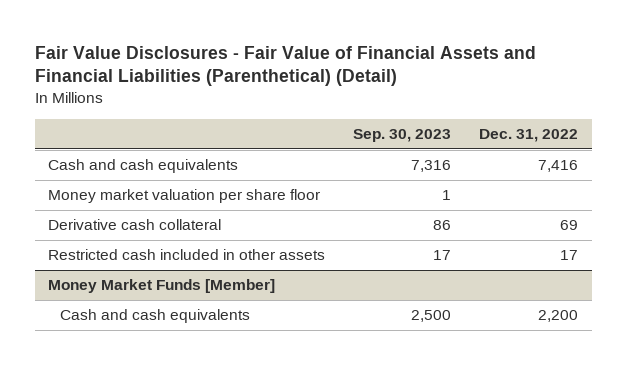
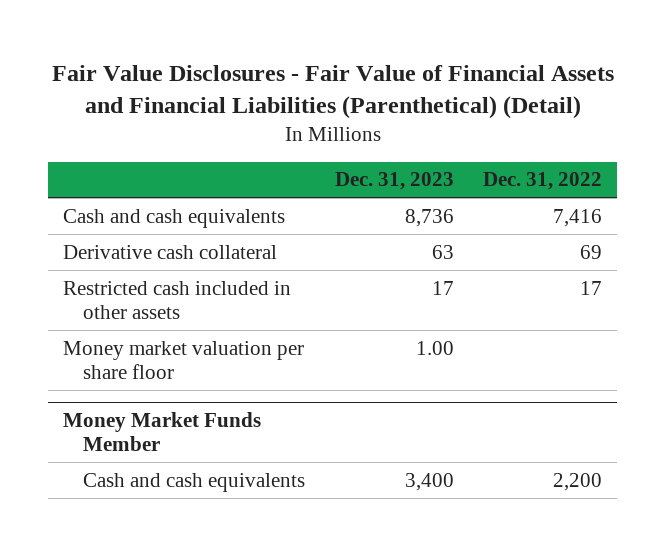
[353,128,452,142] Sep. 30, 2023 -> none
none -> [334,172,454,191] Dec. 31, 2023
[48,189,321,204] Money market valuation per share floor -> [63,340,305,379] Money market valuation per share floor
[48,279,276,294] Money Market Funds [Member] -> [63,411,262,451] Money Market Funds Member

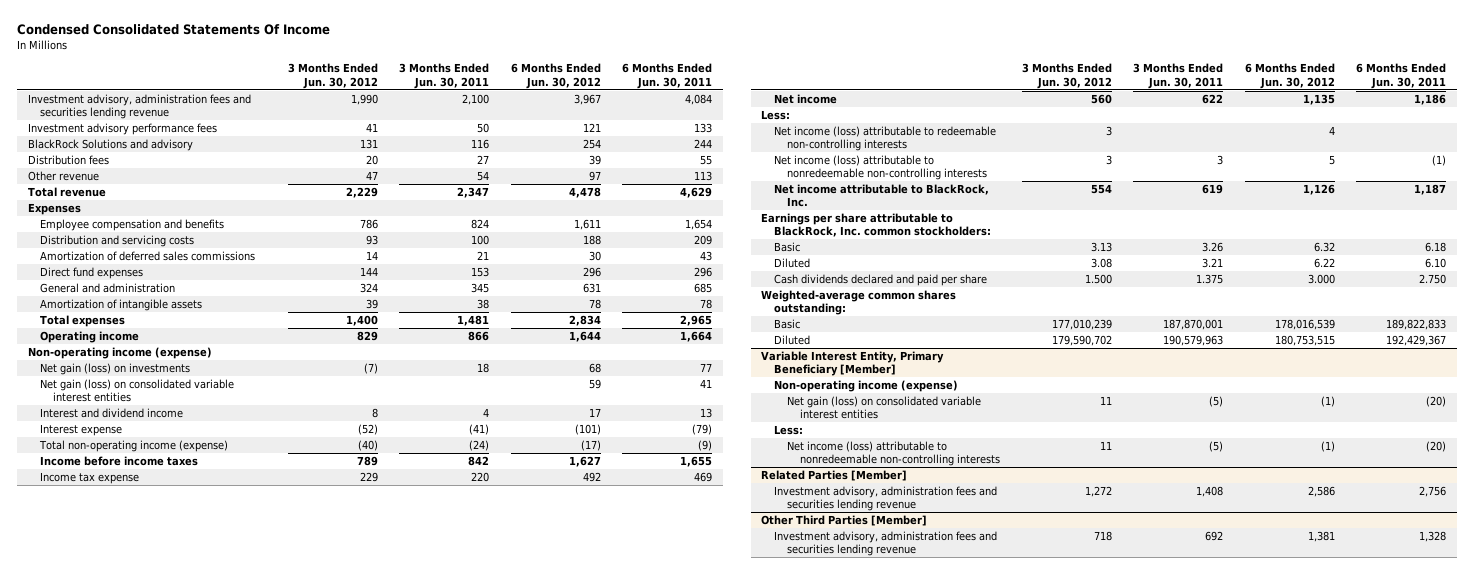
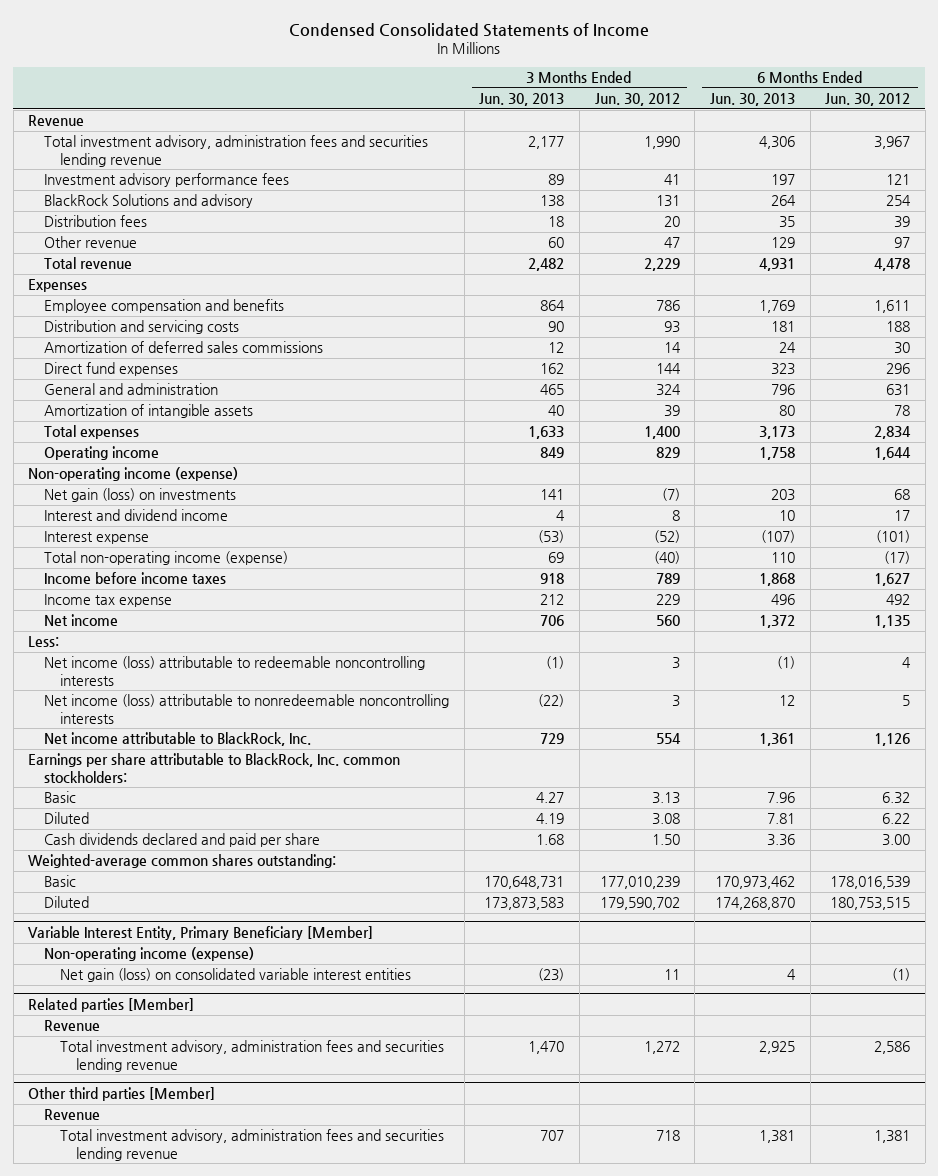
[16,24,330,36] Condensed Consolidated Statements Of Income -> [289,22,650,37] Condensed Consolidated Statements of Income
[399,63,490,89] 3 Months Ended Jun. 30, 2011 -> none
[622,63,713,89] 6 Months Ended Jun. 30, 2011 -> none
none -> [479,93,565,107] Jun. 30, 2013
none -> [709,93,795,107] Jun. 30, 2013
none -> [28,115,85,127] Revenue
[27,94,251,120] Investment advisory, administration fees and securities lending revenue -> [44,135,429,167] Total investment advisory, administration fees and securities lending revenue
[40,379,235,403] Net gain (loss) on consolidated variable interest entities -> none
[774,126,997,152] Net income (loss) attributable to redeemable non-controlling interests -> [44,656,426,686] Net income (loss) attributable to redeemable noncontrolling interests
[774,155,988,181] Net income (loss) attributable to nonredeemable non-controlling interests -> [44,694,450,724] Net income (loss) attributable to nonredeemable noncontrolling interests
[1084,274,1112,285] 1.500 -> [651,834,680,846] 1.50
[1307,274,1335,285] 3.000 -> [882,834,911,847] 3.00
[774,425,804,436] Less: -> none
[787,441,1001,467] Net income (loss) attributable to nonredeemable non-controlling interests -> none
[761,470,908,482] Related Parties [Member] -> [28,998,195,1013] Related parties [Member]
none -> [44,1020,101,1032] Revenue
[774,486,998,512] Investment advisory, administration fees and securities lending revenue -> [59,1040,444,1072] Total investment advisory, administration fees and securities lending revenue
[761,515,928,527] Other Third Parties [Member] -> [28,1087,216,1102] Other third parties [Member]
none -> [44,1109,101,1121] Revenue
[774,531,998,557] Investment advisory, administration fees and securities lending revenue -> [59,1129,444,1161] Total investment advisory, administration fees and securities lending revenue

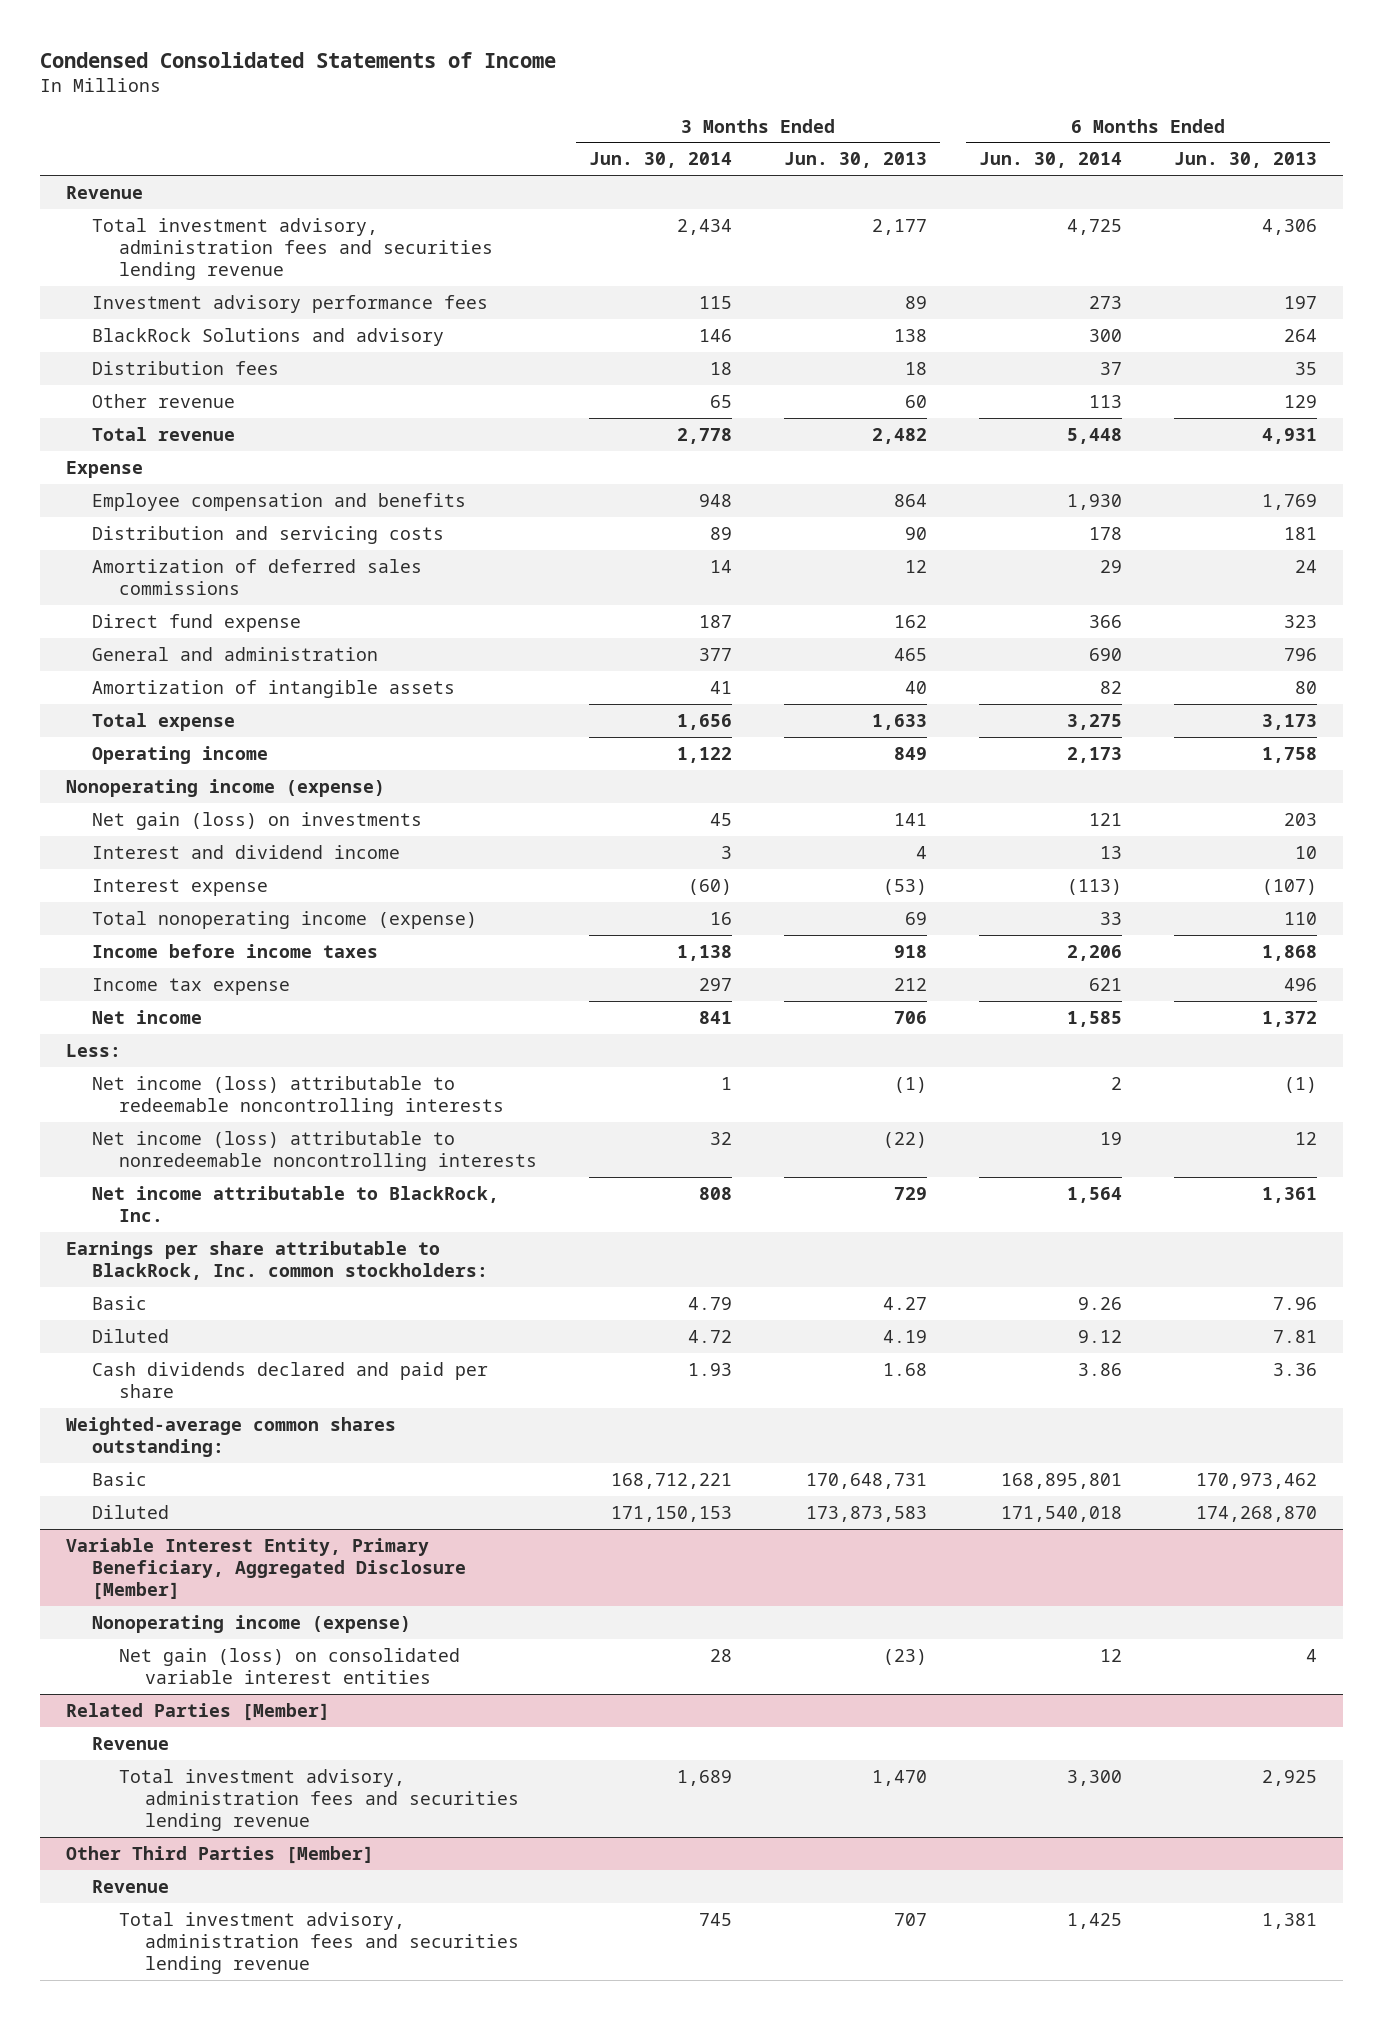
[594,93,680,107] Jun. 30, 2012 -> none
[825,93,911,107] Jun. 30, 2012 -> none
none -> [588,152,732,169] Jun. 30, 2014
none -> [979,152,1123,169] Jun. 30, 2014
[28,279,88,293] Expenses -> [65,460,143,478] Expense
[44,362,179,377] Direct fund expenses -> [92,613,302,632] Direct fund expense
[44,425,140,440] Total expenses -> [92,712,236,731] Total expense
[28,467,239,482] Non-operating income (expense) -> [65,778,385,797] Nonoperating income (expense)
[44,551,289,566] Total non-operating income (expense) -> [92,910,478,929] Total nonoperating income (expense)
[28,926,374,941] Variable Interest Entity, Primary Beneficiary [Member] -> [65,1537,467,1600] Variable Interest Entity, Primary Beneficiary, Aggregated Disclosure [Member]
[44,947,255,962] Non-operating income (expense) -> [92,1614,412,1633] Nonoperating income (expense)
[28,998,195,1013] Related parties [Member] -> [65,1702,330,1721] Related Parties [Member]
[28,1087,216,1102] Other third parties [Member] -> [65,1845,374,1864] Other Third Parties [Member]

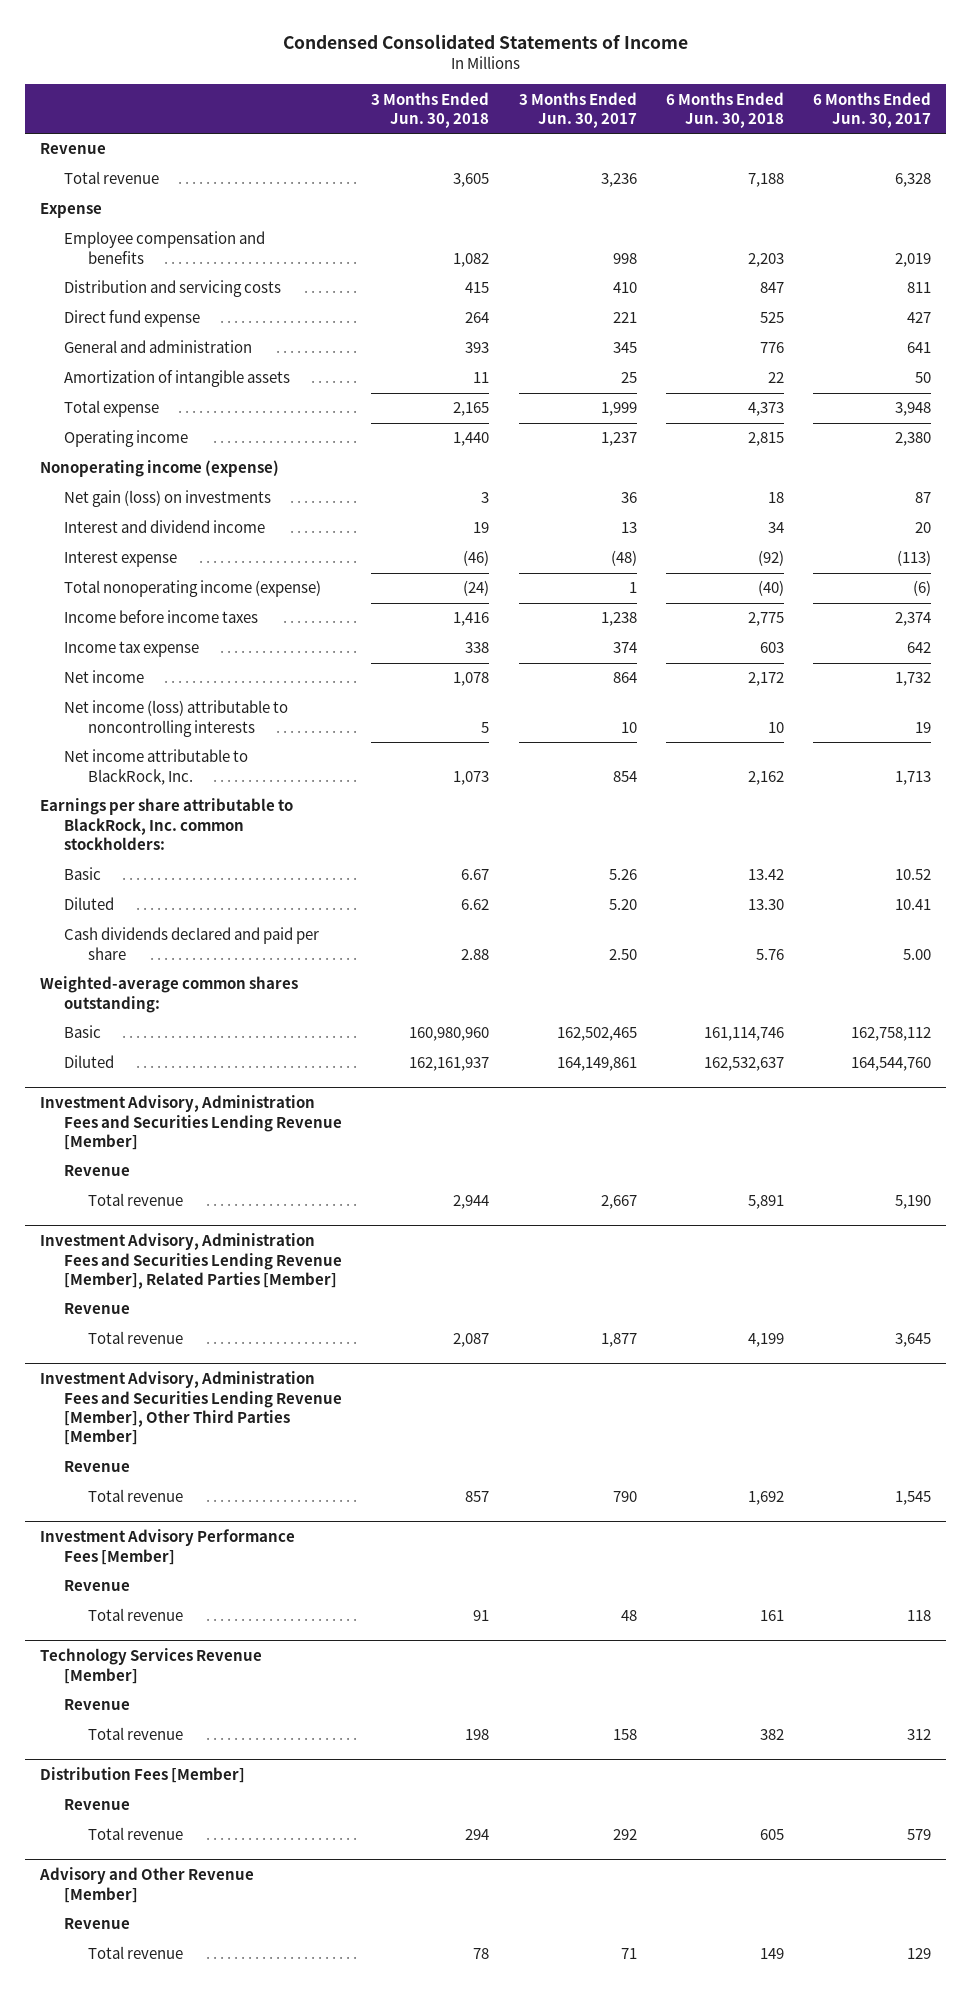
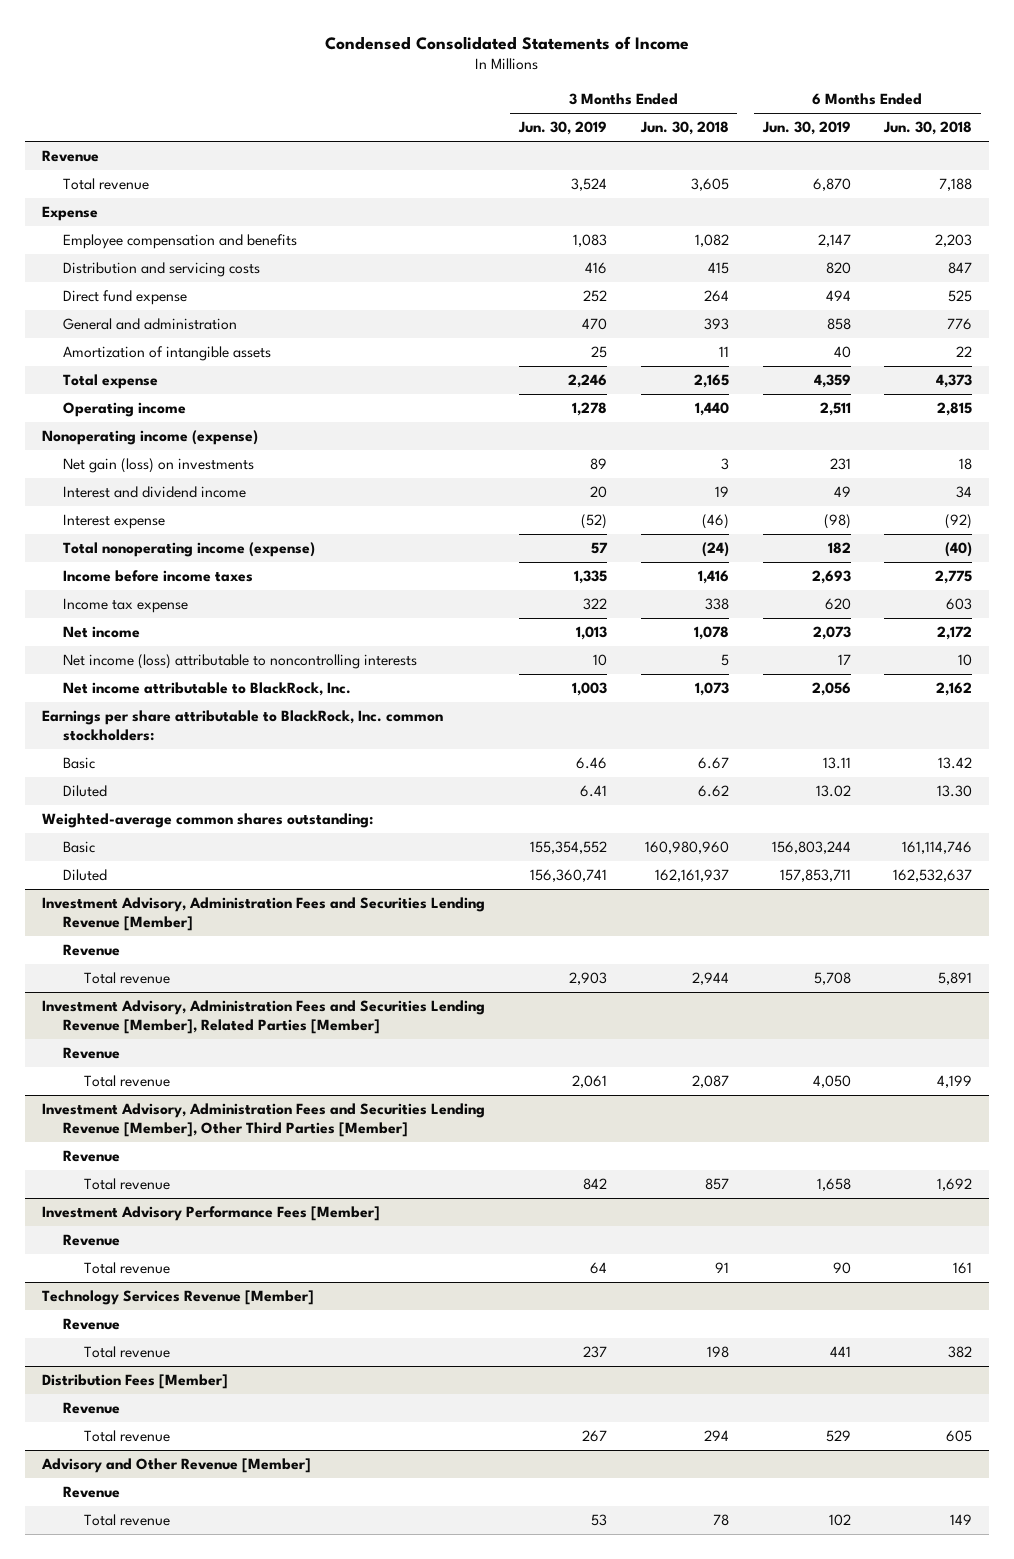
[518,91,637,129] 3 Months Ended Jun. 30, 2017 -> none
[813,91,932,129] 6 Months Ended Jun. 30, 2017 -> none
none -> [517,121,607,136] Jun. 30, 2019
none -> [761,121,851,136] Jun. 30, 2019
[63,927,319,960] Cash dividends declared and paid per share -> none

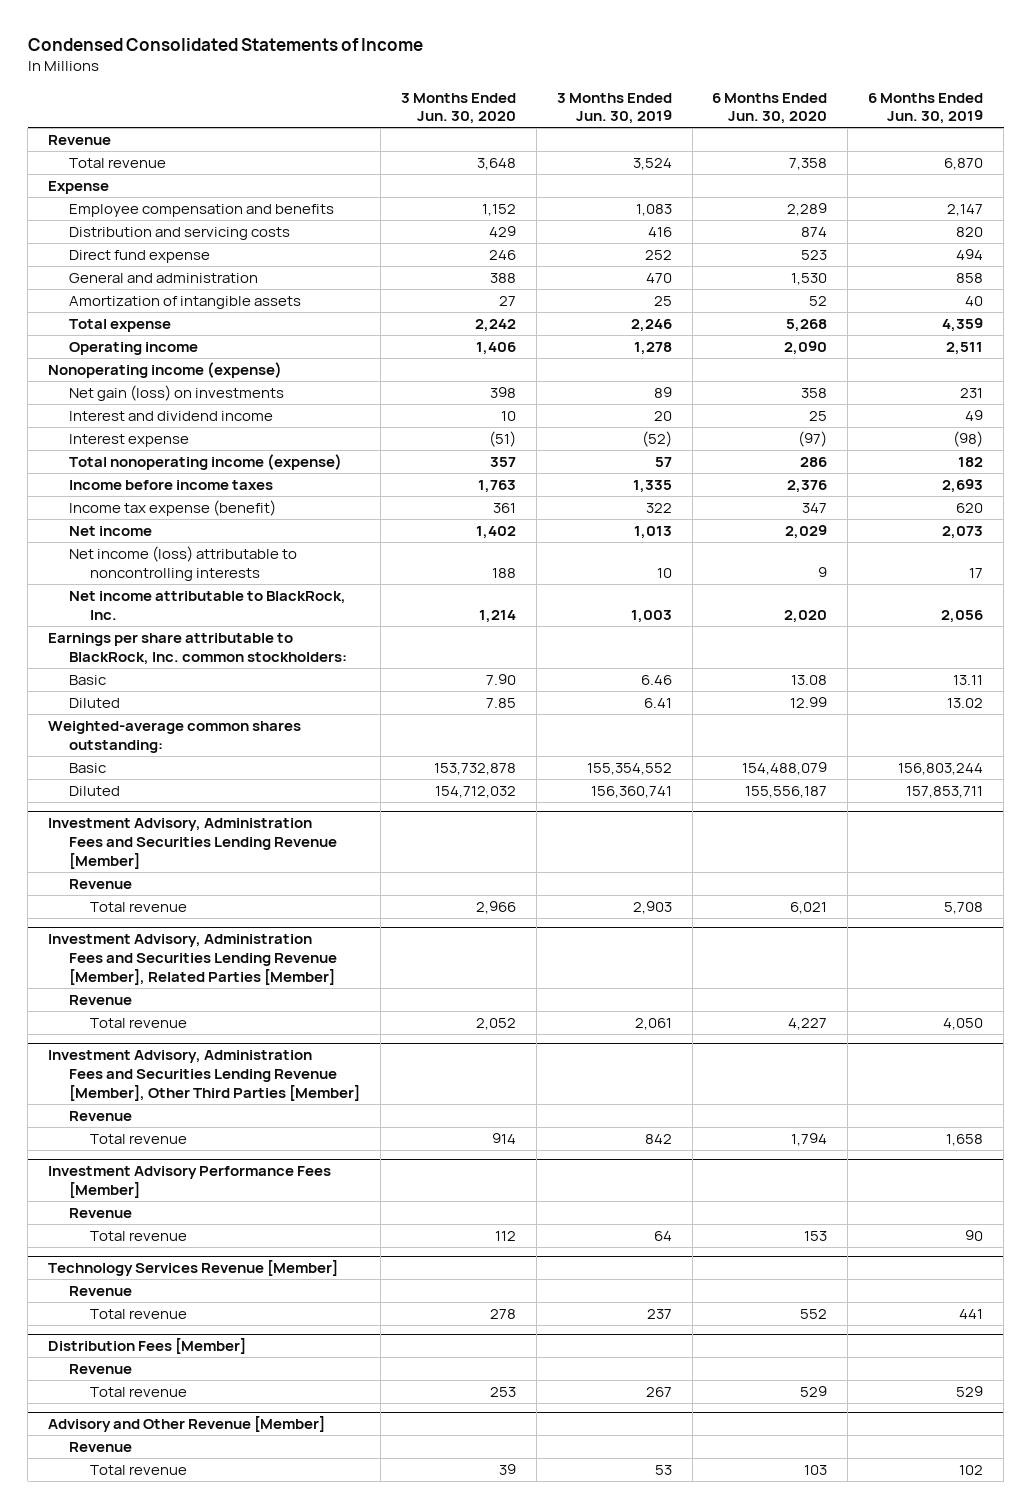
[639,121,729,136] Jun. 30, 2018 -> none
[883,121,973,136] Jun. 30, 2018 -> none
none -> [400,92,516,125] 3 Months Ended Jun. 30, 2020
none -> [712,92,828,125] 6 Months Ended Jun. 30, 2020
[62,598,188,614] Income tax expense -> [69,499,277,516] Income tax expense (benefit)

